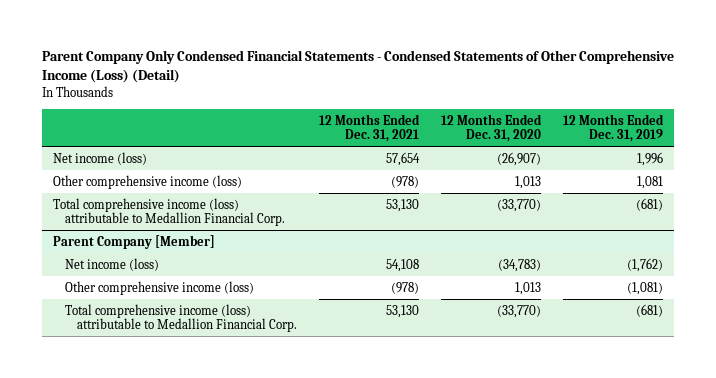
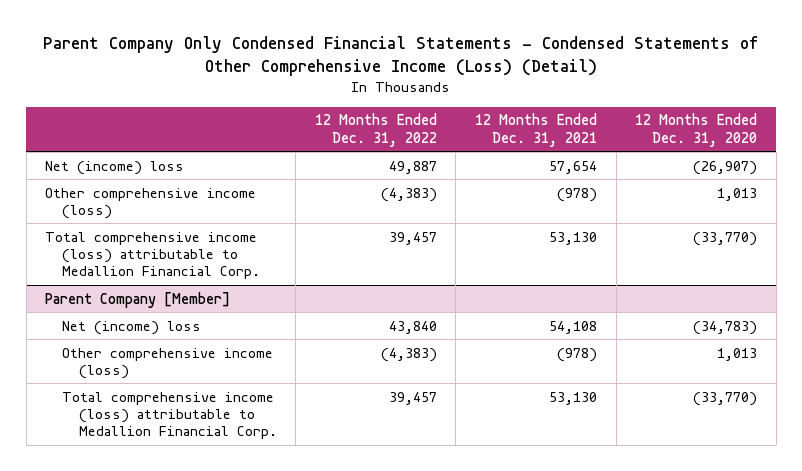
[562,113,664,142] 12 Months Ended Dec. 31, 2019 -> none
none -> [314,113,437,147] 12 Months Ended Dec. 31, 2022
[52,151,147,165] Net income (loss) -> [45,160,185,175] Net (income) loss
[64,257,159,271] Net income (loss) -> [62,320,202,335] Net (income) loss

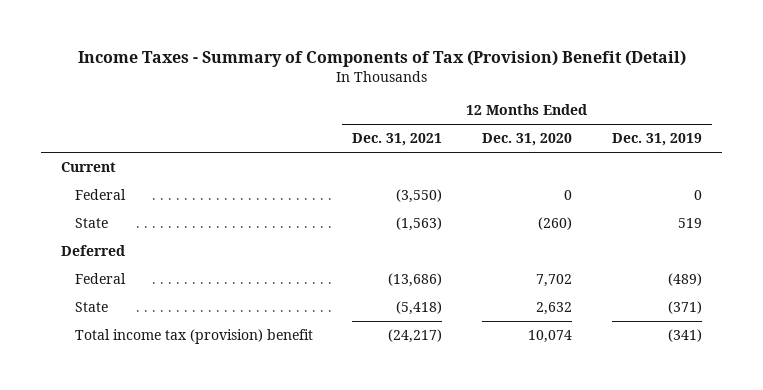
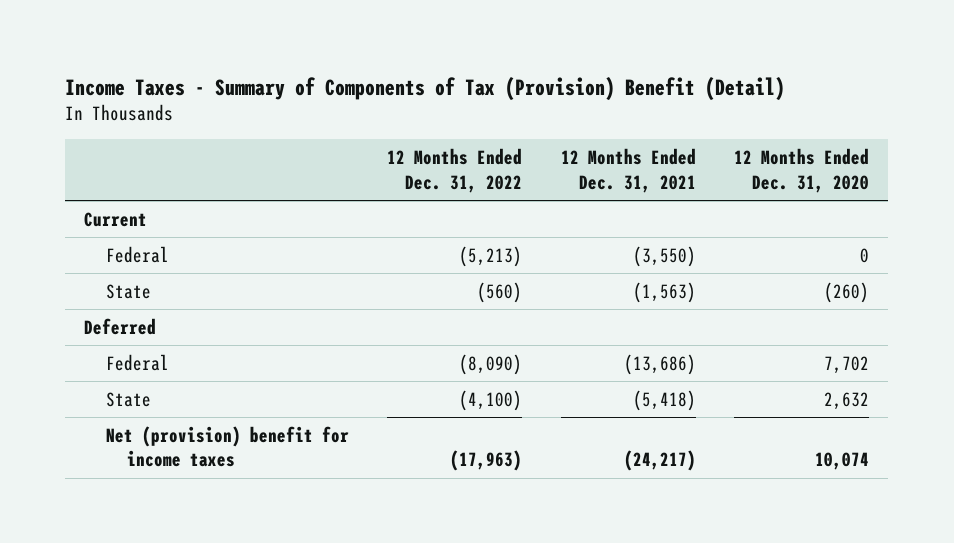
[611,133,702,147] Dec. 31, 2019 -> none
none -> [387,148,523,193] 12 Months Ended Dec. 31, 2022
[74,329,313,345] Total income tax (provision) benefit -> [105,425,349,468] Net (provision) benefit for income taxes

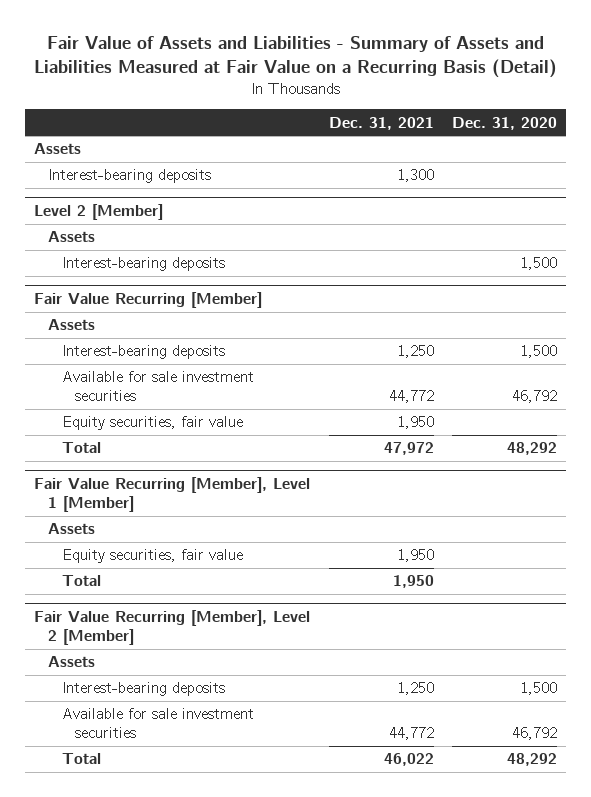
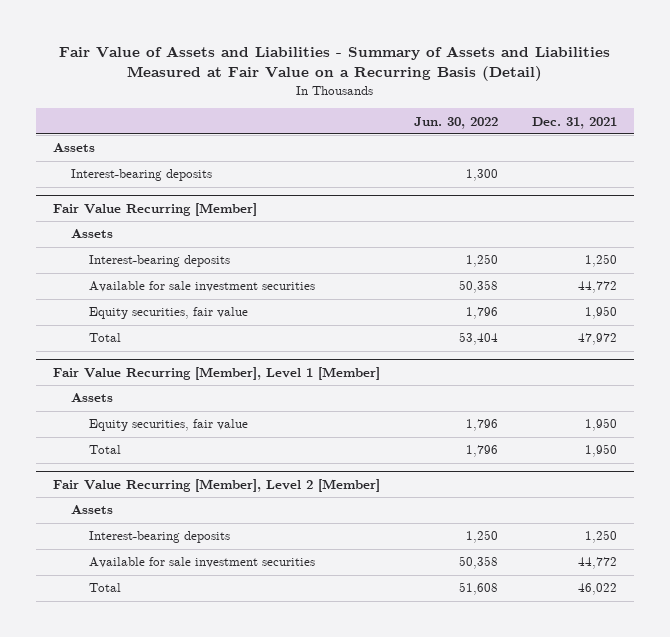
[451,116,557,130] Dec. 31, 2020 -> none
none -> [414,116,499,129] Jun. 30, 2022
[48,169,212,184] Interest-bearing deposits -> none
[34,203,164,220] Level 2 [Member] -> none
[48,231,96,243] Assets -> none

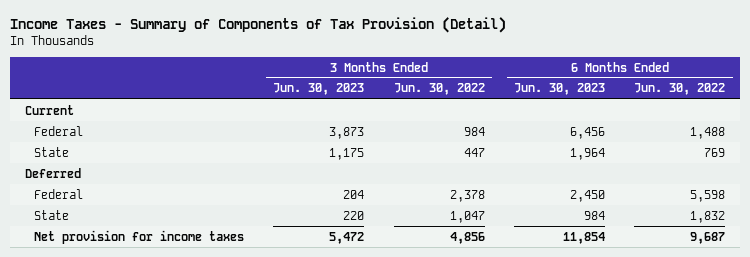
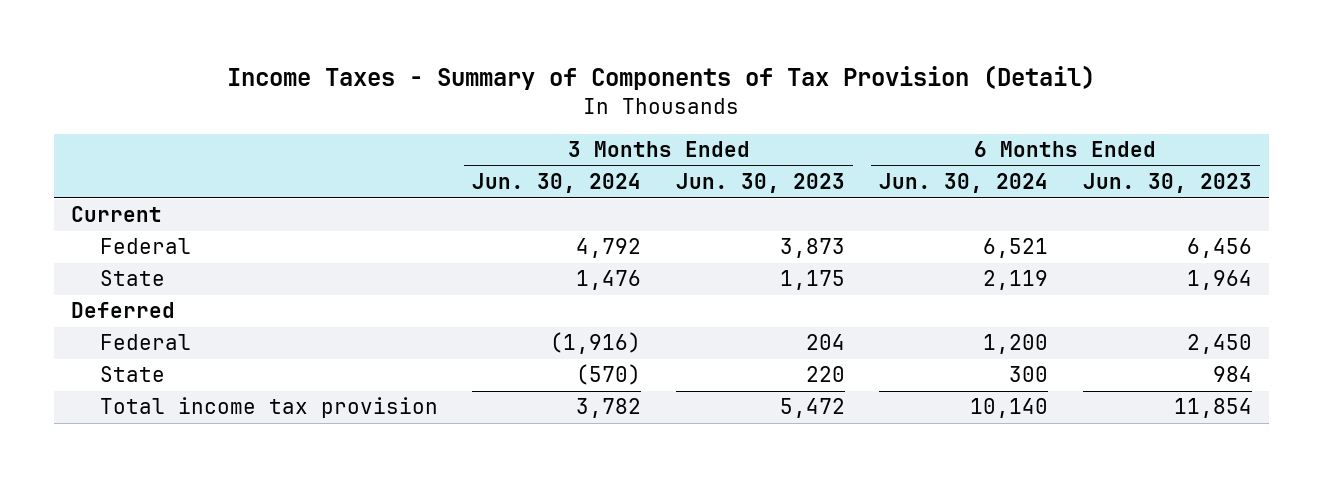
[393,83,485,96] Jun. 30, 2022 -> none
[634,83,726,96] Jun. 30, 2022 -> none
none -> [472,173,642,194] Jun. 30, 2024
none -> [879,173,1049,194] Jun. 30, 2024
[34,229,245,244] Net provision for income taxes -> [99,397,438,419] Total income tax provision

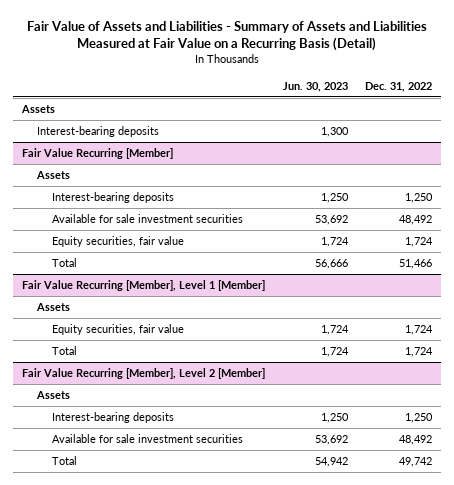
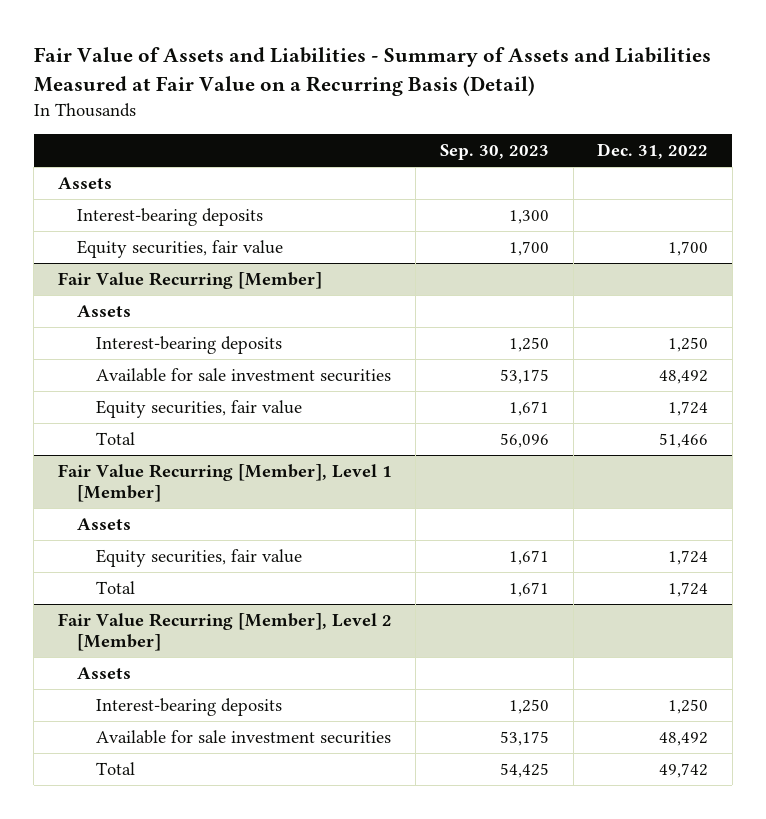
[282,81,348,92] Jun. 30, 2023 -> none
none -> [439,144,549,161] Sep. 30, 2023
none -> [76,239,283,258] Equity securities, fair value

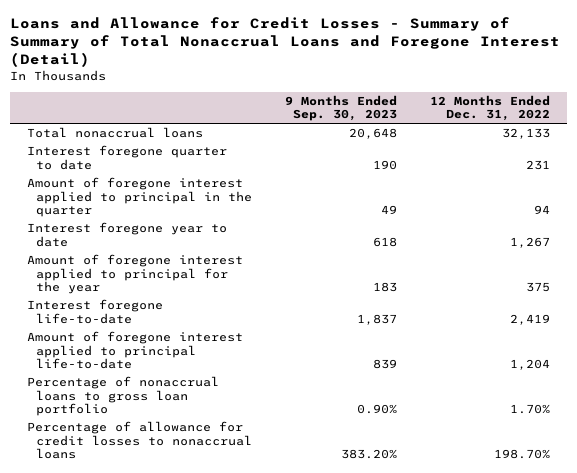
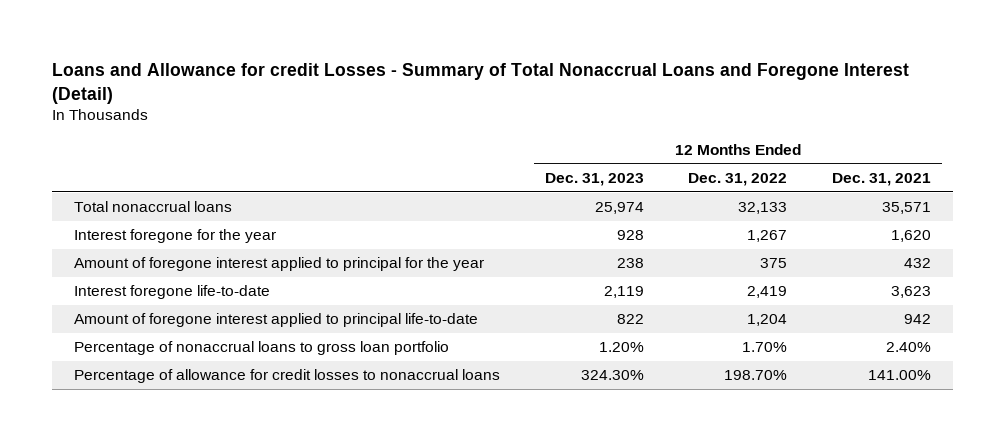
[10,17,561,68] Loans and Allowance for Credit Losses - Summary of Summary of Total Nonaccrual Loans and Foregone Interest (Detail) -> [51,62,909,104] Loans and Allowance for credit Losses - Summary of Total Nonaccrual Loans and Foregone Interest (Detail)
[285,94,398,122] 9 Months Ended Sep. 30, 2023 -> none
none -> [544,172,644,186] Dec. 31, 2023
none -> [831,172,931,186] Dec. 31, 2021
[26,145,227,170] Interest foregone quarter to date -> none
[26,177,252,218] Amount of foregone interest applied to principal in the quarter -> none
[26,222,227,247] Interest foregone year to date -> [74,229,277,244] Interest foregone for the year

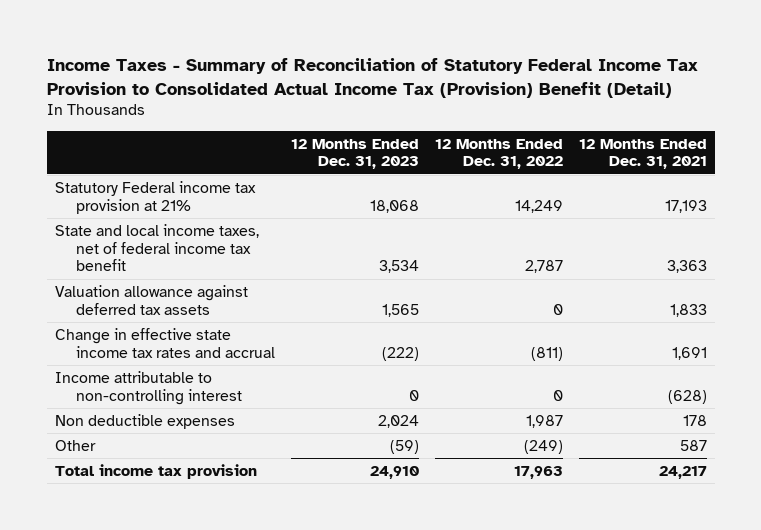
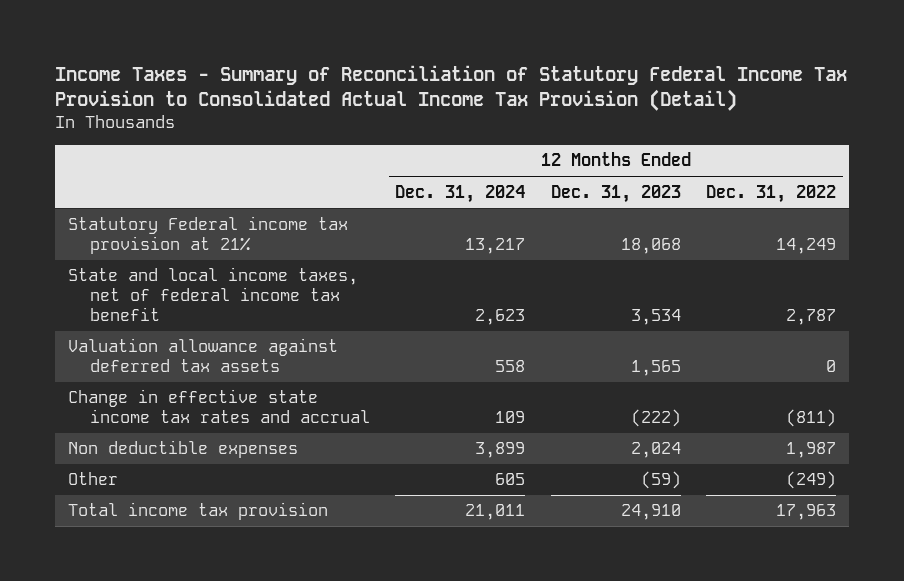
[46,57,698,98] Income Taxes - Summary of Reconciliation of Statutory Federal Income Tax Provision to Consolidated Actual Income Tax (Provision) Benefit (Detail) -> [55,64,848,112] Income Taxes - Summary of Reconciliation of Statutory Federal Income Tax Provision to Consolidated Actual Income Tax Provision (Detail)
[578,138,707,170] 12 Months Ended Dec. 31, 2021 -> none
none -> [395,184,526,203] Dec. 31, 2024
[54,370,243,405] Income attributable to non-controlling interest -> none

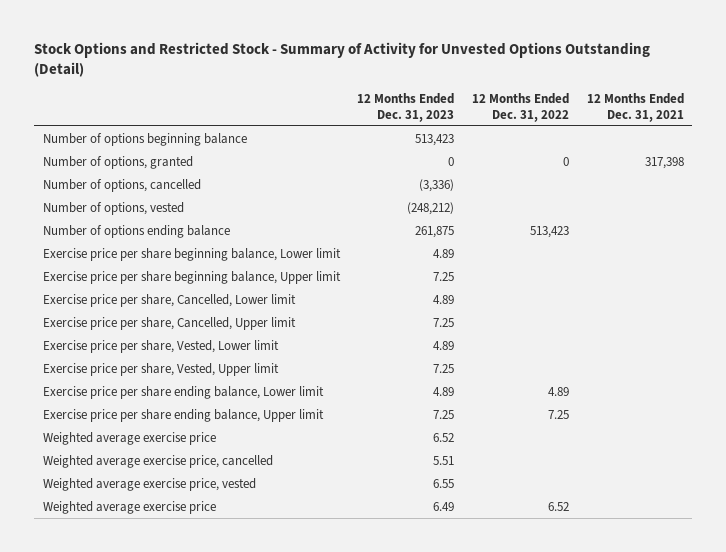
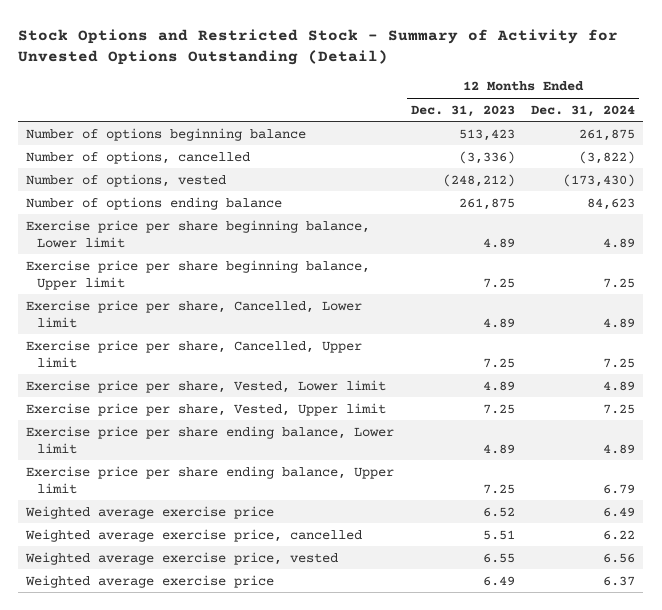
[471,92,569,122] 12 Months Ended Dec. 31, 2022 -> none
[586,92,684,122] 12 Months Ended Dec. 31, 2021 -> none
none -> [531,104,636,117] Dec. 31, 2024
[42,155,193,169] Number of options, granted -> none

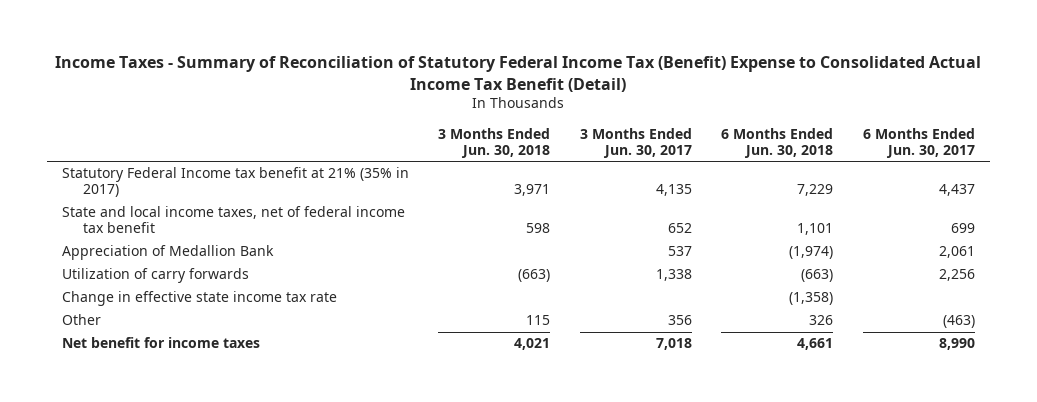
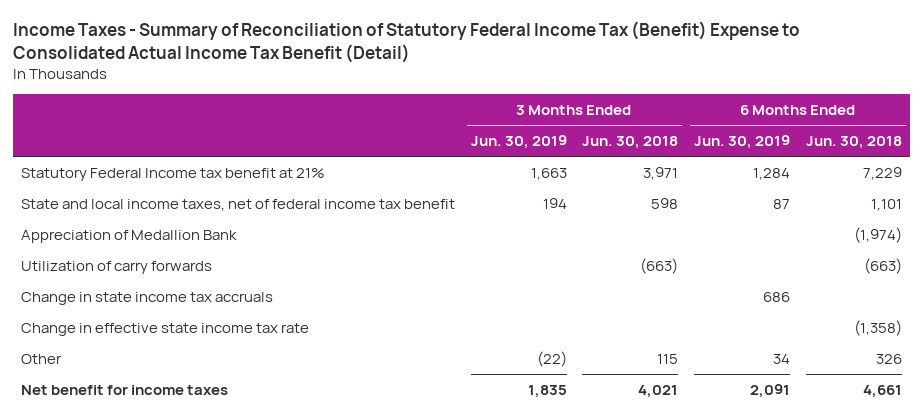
[579,127,692,158] 3 Months Ended Jun. 30, 2017 -> none
[862,127,975,158] 6 Months Ended Jun. 30, 2017 -> none
none -> [470,135,567,150] Jun. 30, 2019
none -> [694,135,791,150] Jun. 30, 2019
[61,167,409,198] Statutory Federal Income tax benefit at 21% (35% in 2017) -> [20,167,325,181] Statutory Federal Income tax benefit at 21%
none -> [20,291,273,305] Change in state income tax accruals

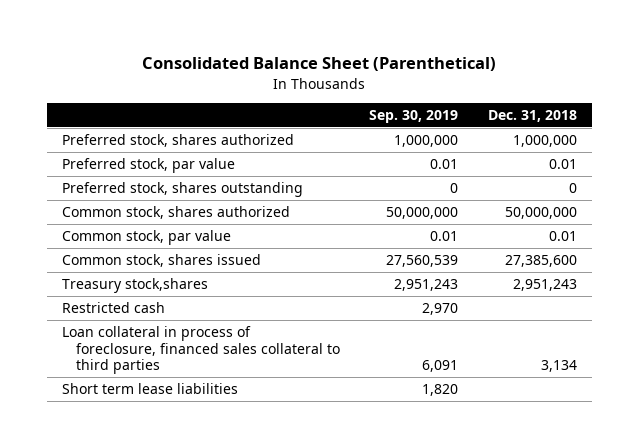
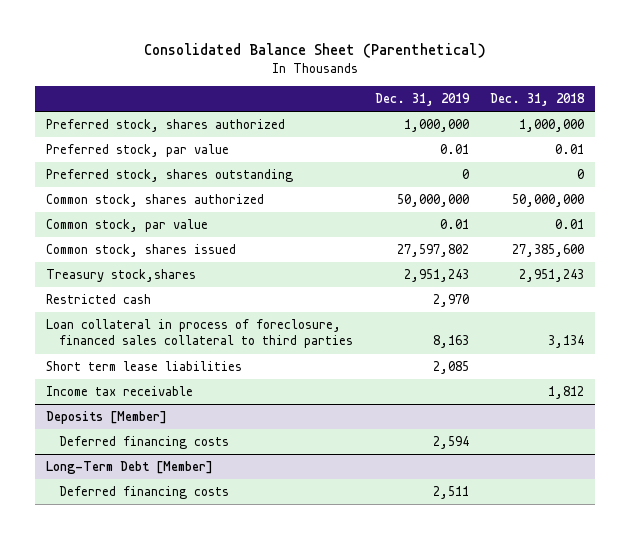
[369,109,459,123] Sep. 30, 2019 -> none
none -> [374,93,470,107] Dec. 31, 2019
none -> [45,386,193,397] Income tax receivable
none -> [45,411,167,425] Deposits [Member]
none -> [58,436,229,450] Deferred financing costs
none -> [45,461,213,475] Long-Term Debt [Member]
none -> [58,486,229,500] Deferred financing costs

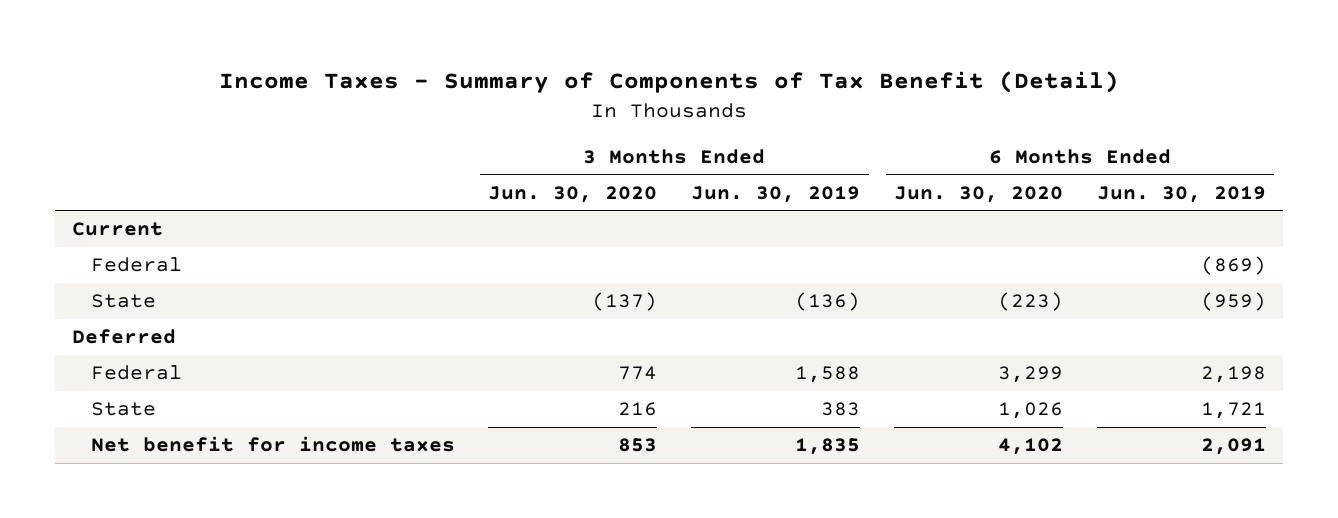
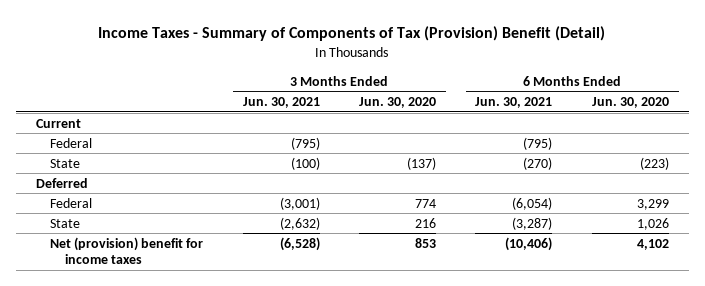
[218,71,1119,94] Income Taxes - Summary of Components of Tax Benefit (Detail) -> [98,25,606,41] Income Taxes - Summary of Components of Tax (Provision) Benefit (Detail)
[691,185,861,203] Jun. 30, 2019 -> none
[1096,185,1266,203] Jun. 30, 2019 -> none
none -> [242,96,320,108] Jun. 30, 2021
none -> [475,96,553,108] Jun. 30, 2021
[90,436,455,453] Net benefit for income taxes -> [50,236,204,265] Net (provision) benefit for income taxes

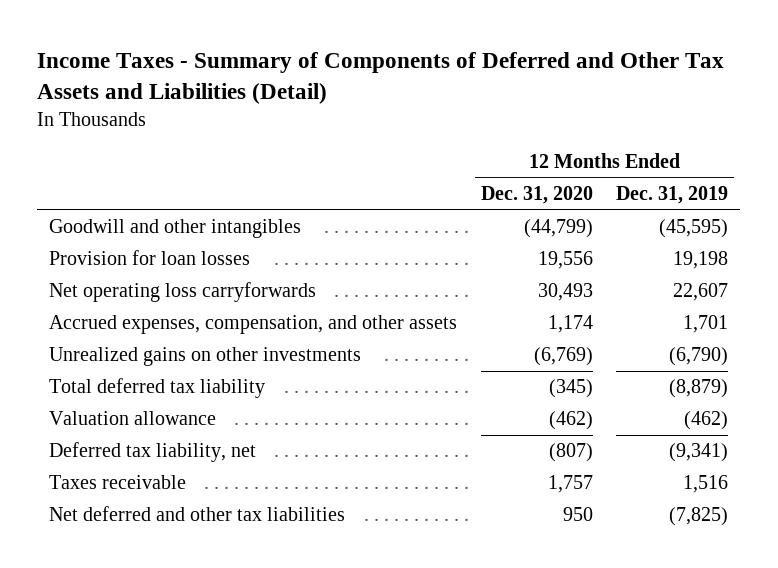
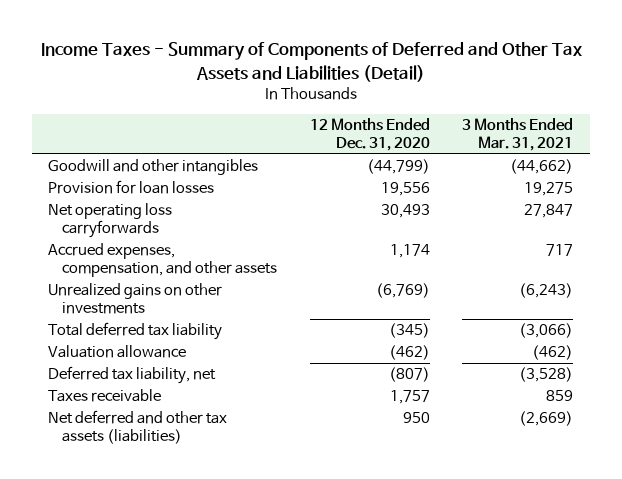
[616,186,729,205] Dec. 31, 2019 -> none
none -> [462,118,574,151] 3 Months Ended Mar. 31, 2021
[49,506,346,522] Net deferred and other tax liabilities -> [48,410,228,445] Net deferred and other tax assets (liabilities)

